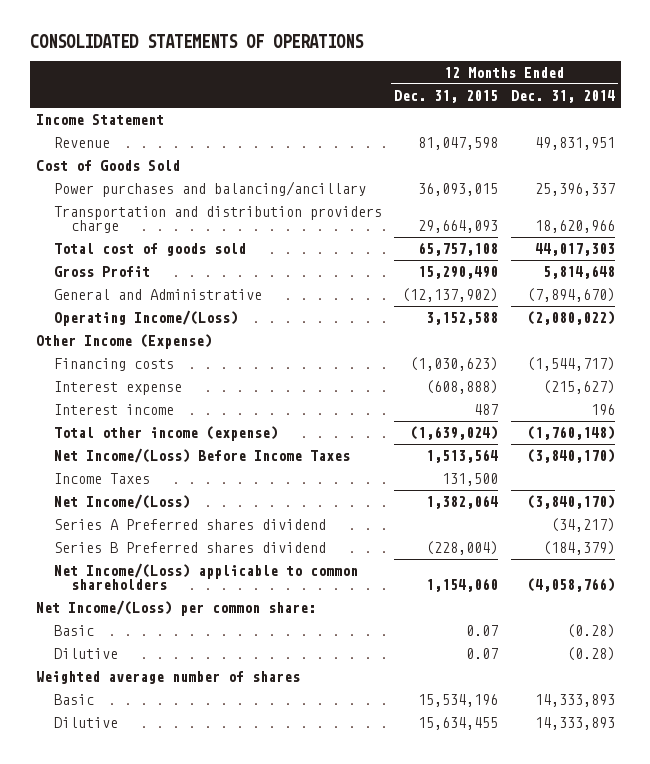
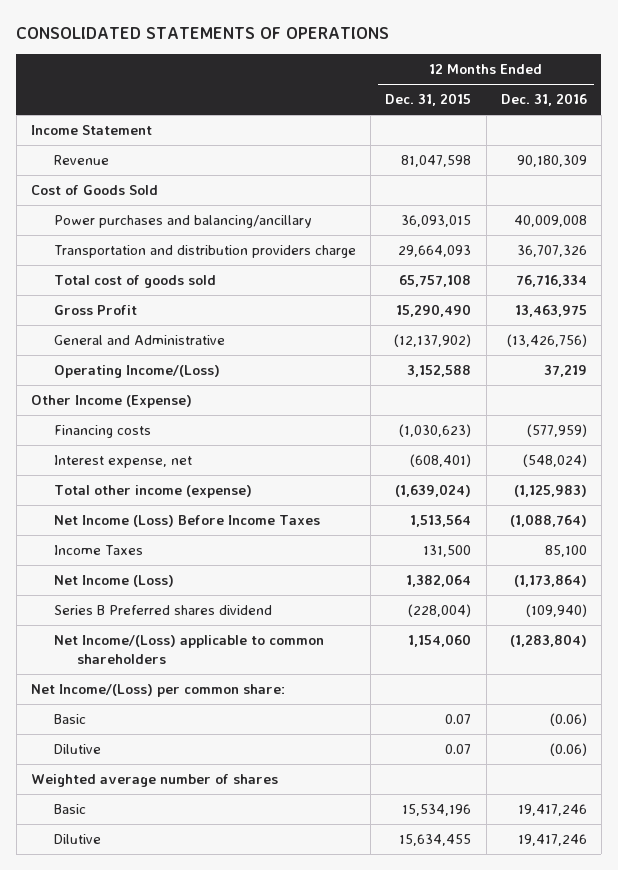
[510,90,615,104] Dec. 31, 2014 -> none
none -> [500,93,587,107] Dec. 31, 2016
[53,404,174,416] Interest income -> none
[53,381,182,396] Interest expense -> [53,455,192,469] Interest expense, net
[426,380,499,395] (608,888) -> [410,454,472,468] (608,401)
[53,448,350,464] Net Income/(Loss) Before Income Taxes -> [53,515,320,528] Net Income (Loss) Before Income Taxes
[53,519,326,531] Series A Preferred shares dividend -> none
[53,494,190,510] Net Income/(Loss) -> [53,575,174,588] Net Income (Loss)

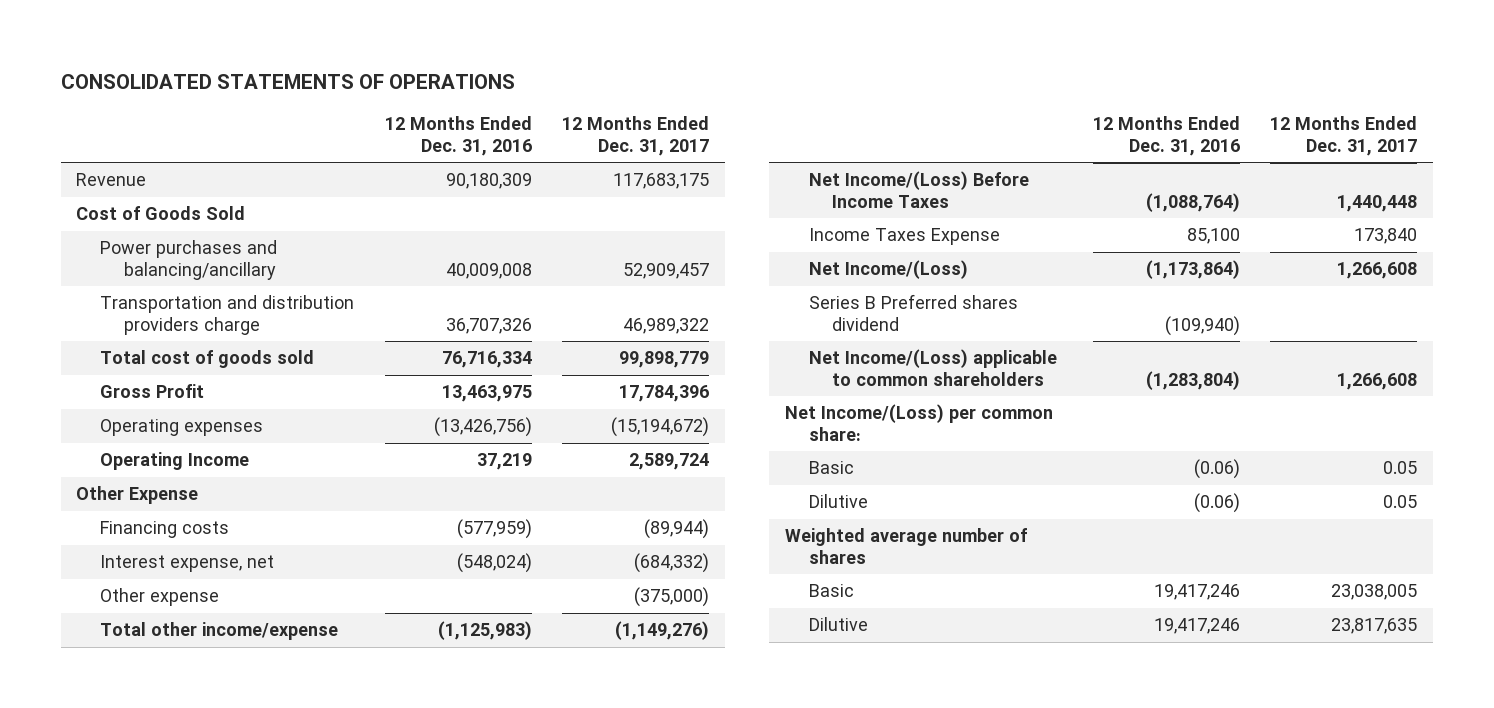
[385,93,472,107] Dec. 31, 2015 -> none
none -> [562,116,710,156] 12 Months Ended Dec. 31, 2017
[31,125,153,136] Income Statement -> none
[53,335,225,346] General and Administrative -> [100,419,264,437] Operating expenses
[53,365,220,379] Operating Income/(Loss) -> [100,452,250,471] Operating Income
[31,395,193,409] Other Income (Expense) -> [76,486,199,505] Other Expense
none -> [100,588,220,607] Other expense
[53,485,252,499] Total other income (expense) -> [100,622,339,641] Total other income/expense
[53,515,320,528] Net Income (Loss) Before Income Taxes -> [808,171,1029,208] Net Income/(Loss) Before Income Taxes
[53,545,143,556] Income Taxes -> [808,228,1000,246] Income Taxes Expense
[53,575,174,588] Net Income (Loss) -> [808,260,968,280] Net Income/(Loss)

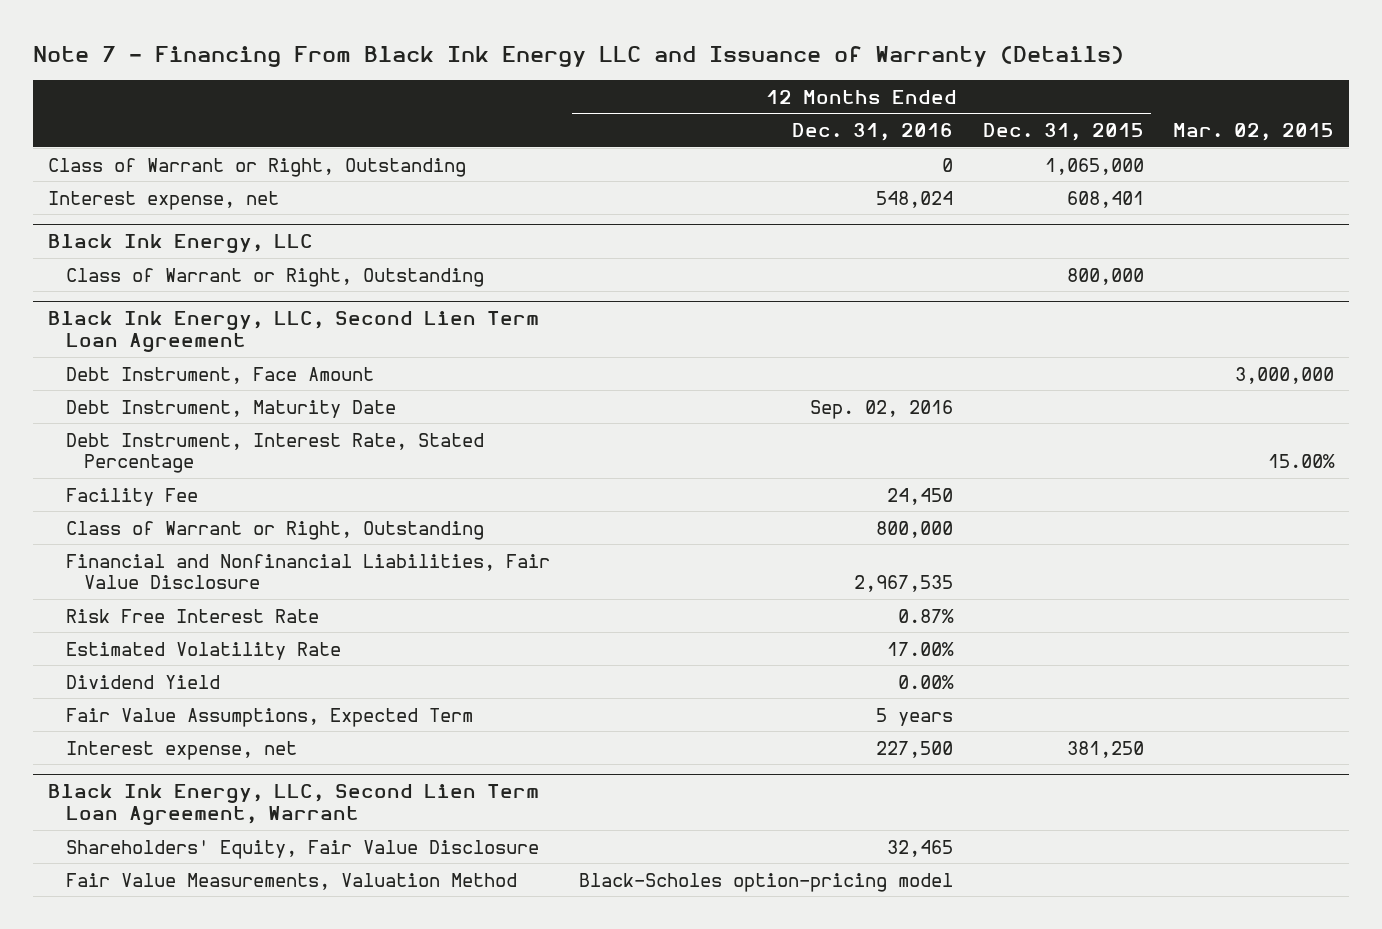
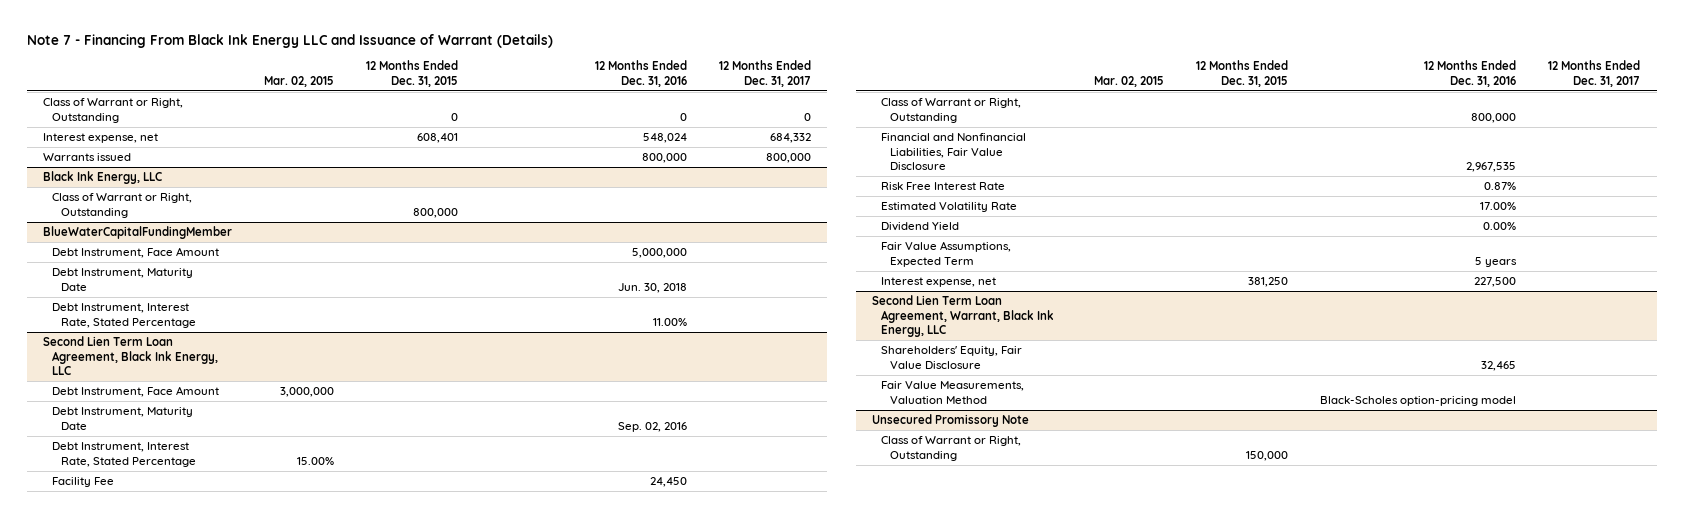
[33,45,1125,67] Note 7 - Financing From Black Ink Energy LLC and Issuance of Warranty (Details) -> [26,33,553,48] Note 7 - Financing From Black Ink Energy LLC and Issuance of Warrant (Details)
none -> [718,60,811,87] 12 Months Ended Dec. 31, 2017
[1044,157,1144,175] 1,065,000 -> [451,112,459,121] 0
none -> [42,153,131,162] Warrants issued
none -> [42,226,232,240] BlueWaterCapitalFundingMember
none -> [51,247,219,259] Debt Instrument, Face Amount
none -> [51,268,193,291] Debt Instrument, Maturity Date
none -> [51,303,196,328] Debt Instrument, Interest Rate, Stated Percentage
[47,311,539,353] Black Ink Energy, LLC, Second Lien Term Loan Agreement -> [42,336,218,376] Second Lien Term Loan Agreement, Black Ink Energy, LLC
[47,784,539,826] Black Ink Energy, LLC, Second Lien Term Loan Agreement, Warrant -> [872,295,1055,338] Second Lien Term Loan Agreement, Warrant, Black Ink Energy, LLC
none -> [872,414,1030,428] Unsecured Promissory Note
none -> [881,436,1022,461] Class of Warrant or Right, Outstanding

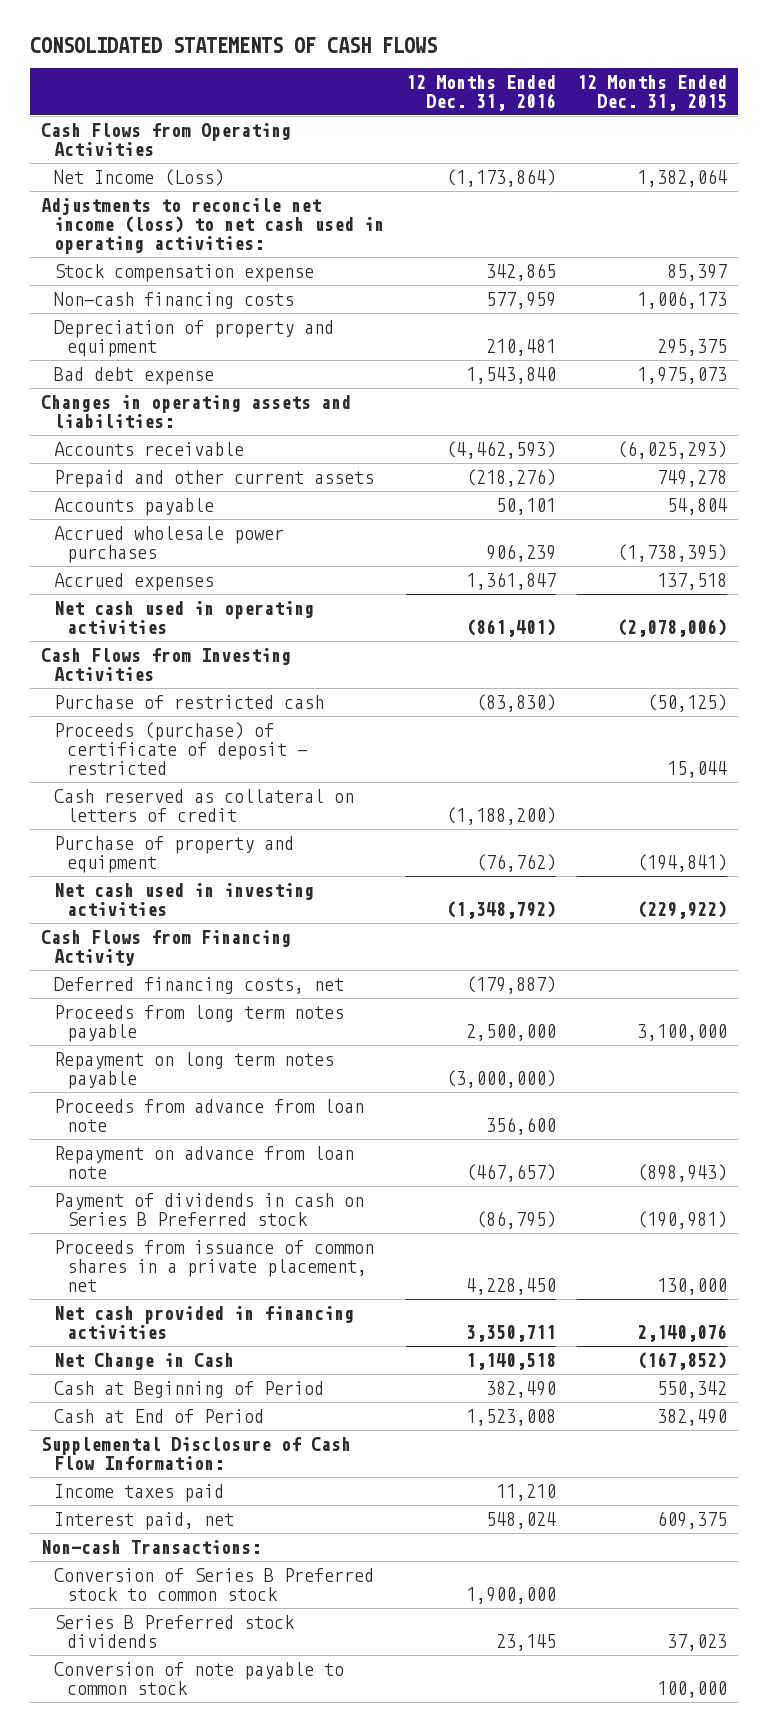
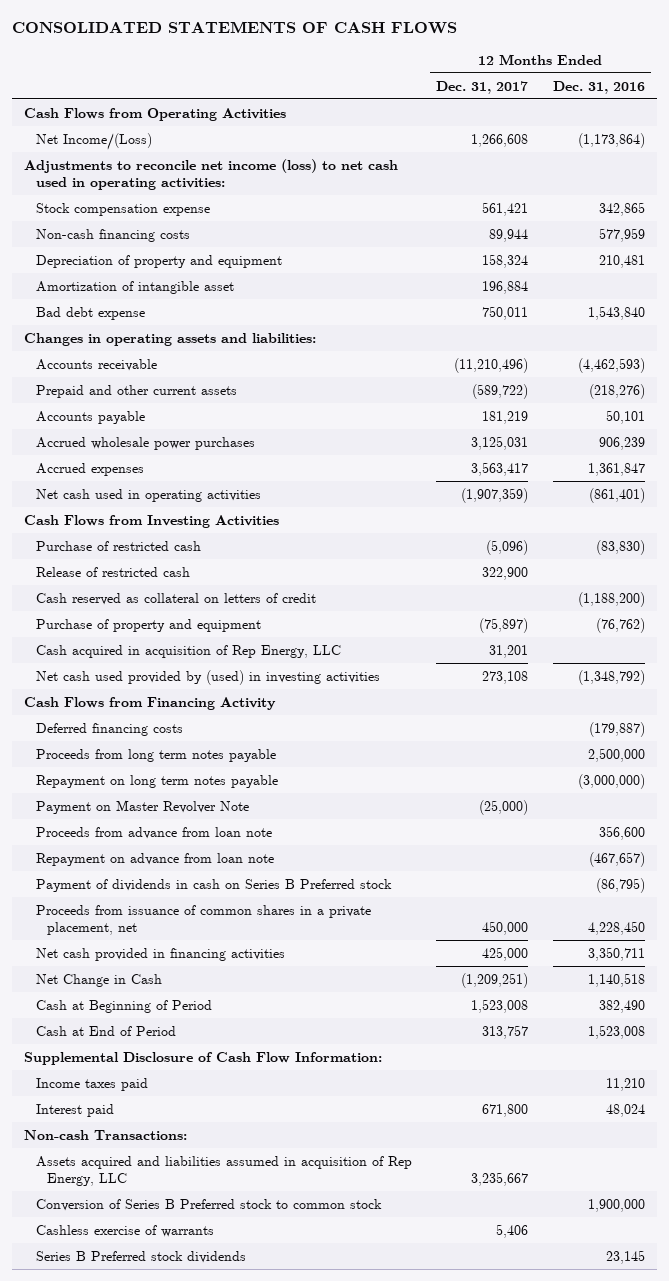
[577,74,728,111] 12 Months Ended Dec. 31, 2015 -> none
none -> [436,80,529,94] Dec. 31, 2017
[54,168,225,186] Net Income (Loss) -> [35,132,152,150] Net Income/(Loss)
none -> [35,280,234,294] Amortization of intangible asset
[54,721,308,775] Proceeds (purchase) of certificate of deposit - restricted -> none
none -> [35,566,190,577] Release of restricted cash
none -> [35,644,341,658] Cash acquired in acquisition of Rep Energy, LLC
[54,882,315,916] Net cash used in investing activities -> [35,669,380,685] Net cash used provided by (used) in investing activities
[54,976,345,994] Deferred financing costs, net -> [35,722,183,736] Deferred financing costs
none -> [35,799,249,814] Payment on Master Revolver Note
[54,1511,235,1530] Interest paid, net -> [35,1103,114,1117] Interest paid
[485,1511,556,1529] 548,024 -> [605,1103,645,1117] 48,024
none -> [35,1155,412,1186] Assets acquired and liabilities assumed in acquisition of Rep Energy, LLC
none -> [35,1224,214,1237] Cashless exercise of warrants
[54,1661,345,1695] Conversion of note payable to common stock -> none

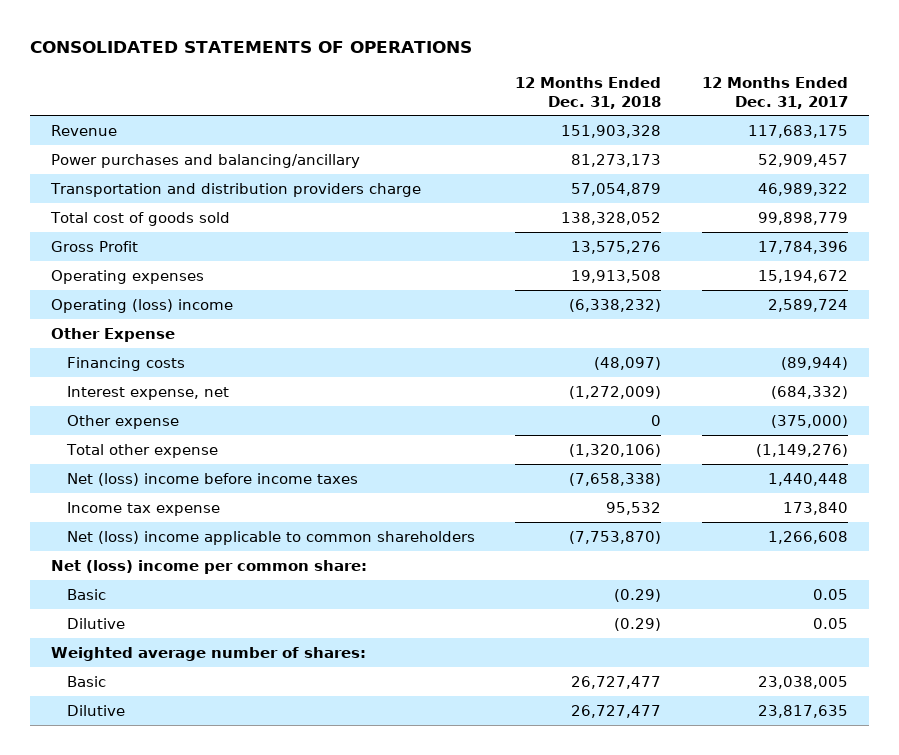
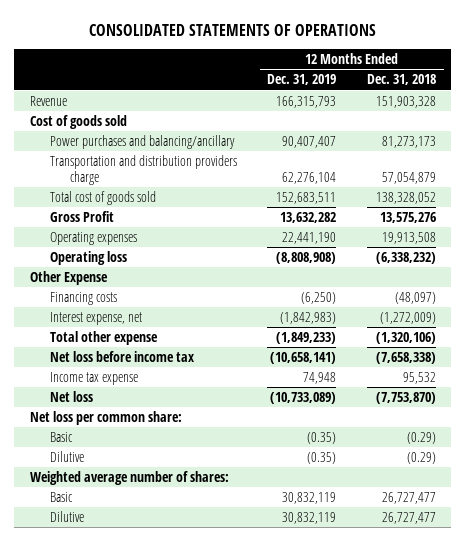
[702,76,849,109] 12 Months Ended Dec. 31, 2017 -> none
none -> [267,74,337,86] Dec. 31, 2019
none -> [29,114,127,129] Cost of goods sold
[50,298,233,313] Operating (loss) income -> [49,250,127,265] Operating loss
[66,414,179,429] Other expense -> none
[66,472,358,486] Net (loss) income before income taxes -> [49,350,194,362] Net loss before income tax
[66,530,475,545] Net (loss) income applicable to common shareholders -> [49,390,93,402] Net loss
[50,559,367,574] Net (loss) income per common share: -> [29,410,182,425] Net loss per common share:

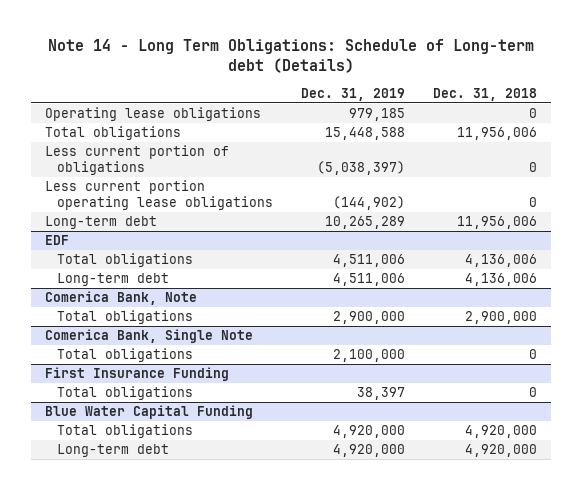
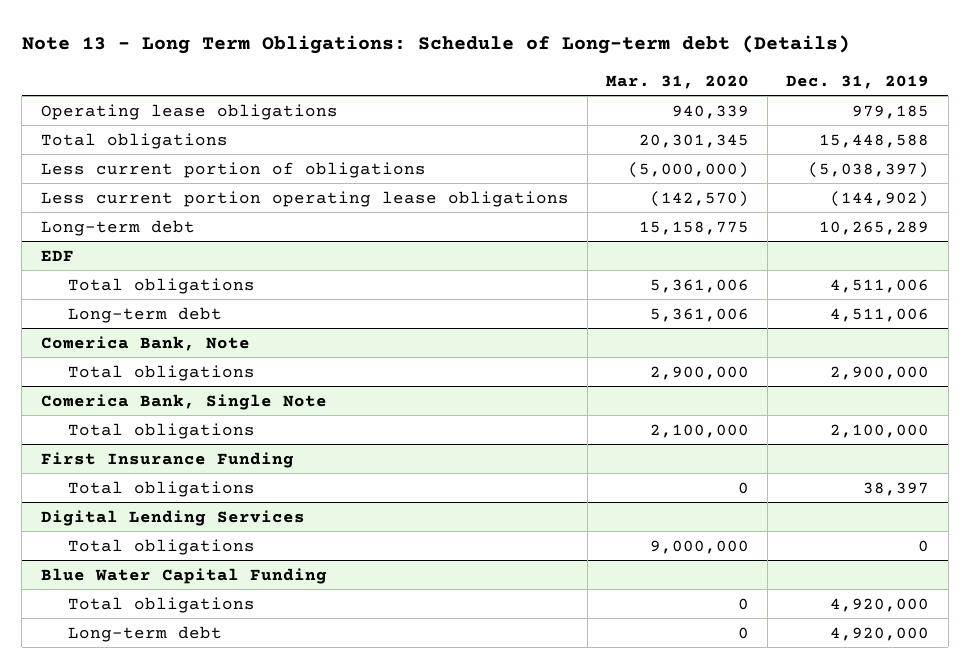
[47,38,534,73] Note 14 - Long Term Obligations: Schedule of Long-term debt (Details) -> [21,35,850,55] Note 13 - Long Term Obligations: Schedule of Long-term debt (Details)
[433,87,538,101] Dec. 31, 2018 -> none
none -> [605,75,749,90] Mar. 31, 2020
none -> [40,509,305,526] Digital Lending Services
none -> [68,538,256,555] Total obligations

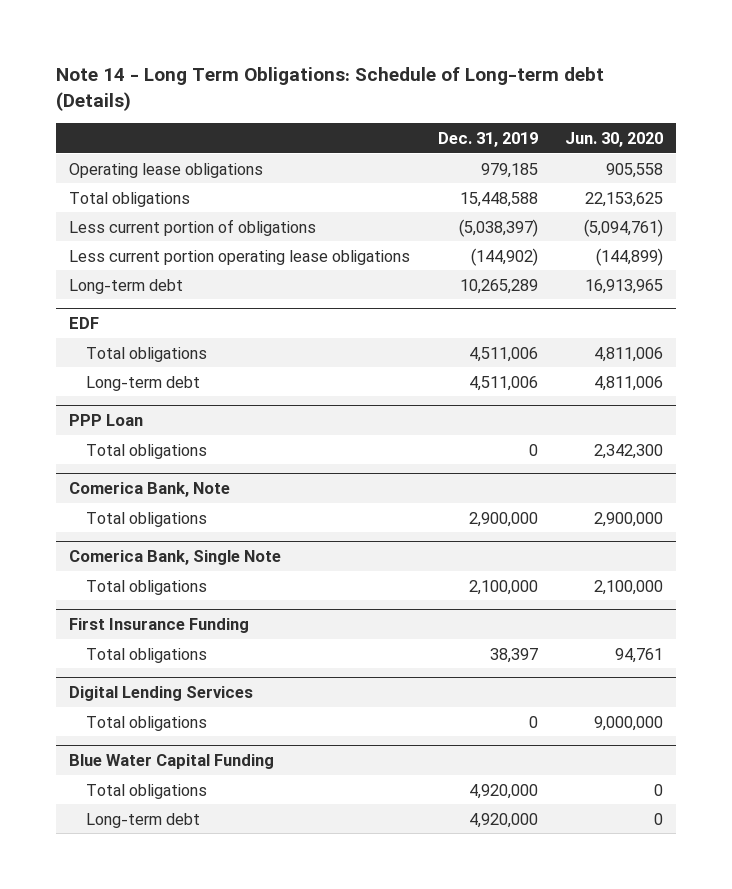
[21,35,850,55] Note 13 - Long Term Obligations: Schedule of Long-term debt (Details) -> [55,67,604,111] Note 14 - Long Term Obligations: Schedule of Long-term debt (Details)
[605,75,749,90] Mar. 31, 2020 -> none
none -> [564,131,663,147] Jun. 30, 2020
none -> [69,414,144,427] PPP Loan
none -> [86,443,208,459] Total obligations

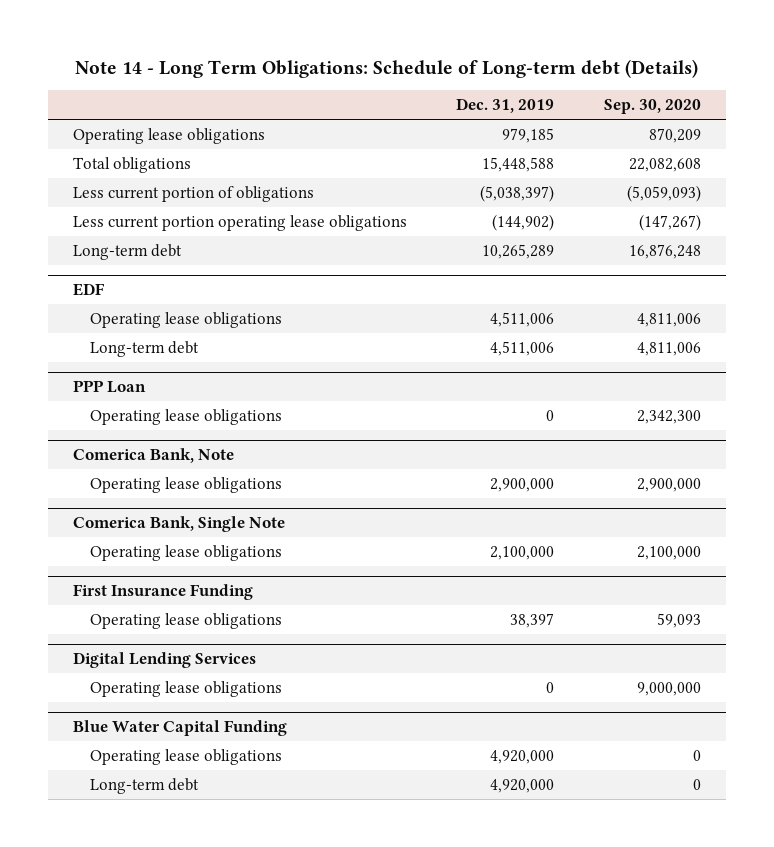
[564,131,663,147] Jun. 30, 2020 -> none
none -> [604,99,702,115] Sep. 30, 2020
[86,346,208,362] Total obligations -> [89,311,282,328] Operating lease obligations
[86,443,208,459] Total obligations -> none
none -> [89,408,282,425] Operating lease obligations
[86,511,208,527] Total obligations -> none
none -> [89,476,282,493] Operating lease obligations
[86,579,208,595] Total obligations -> none
none -> [89,544,282,561] Operating lease obligations
[86,647,208,663] Total obligations -> [89,612,282,629] Operating lease obligations
[86,715,208,731] Total obligations -> none
none -> [89,680,282,697] Operating lease obligations
[86,783,208,799] Total obligations -> [89,748,282,765] Operating lease obligations

